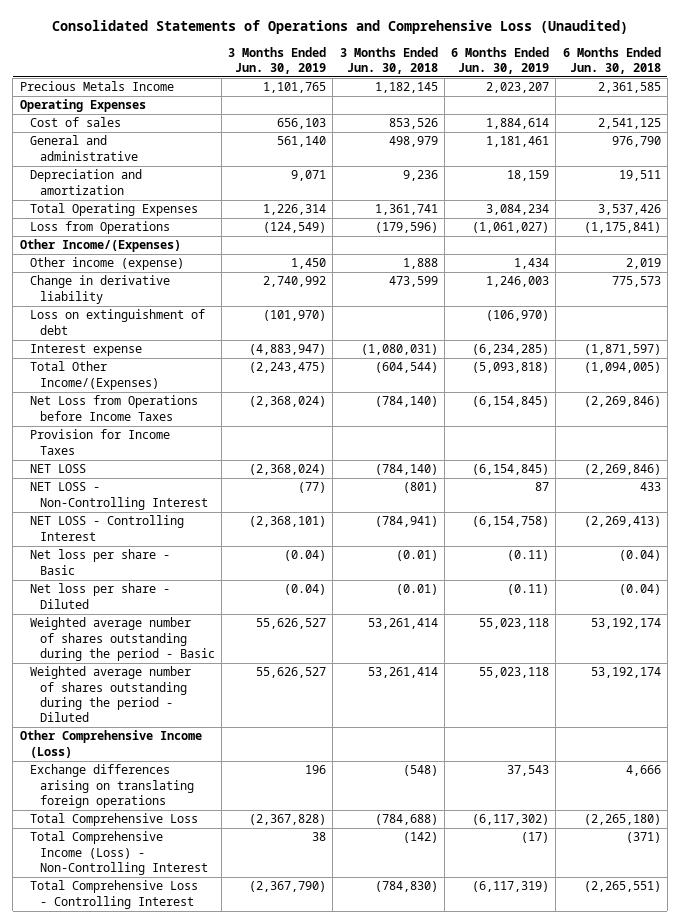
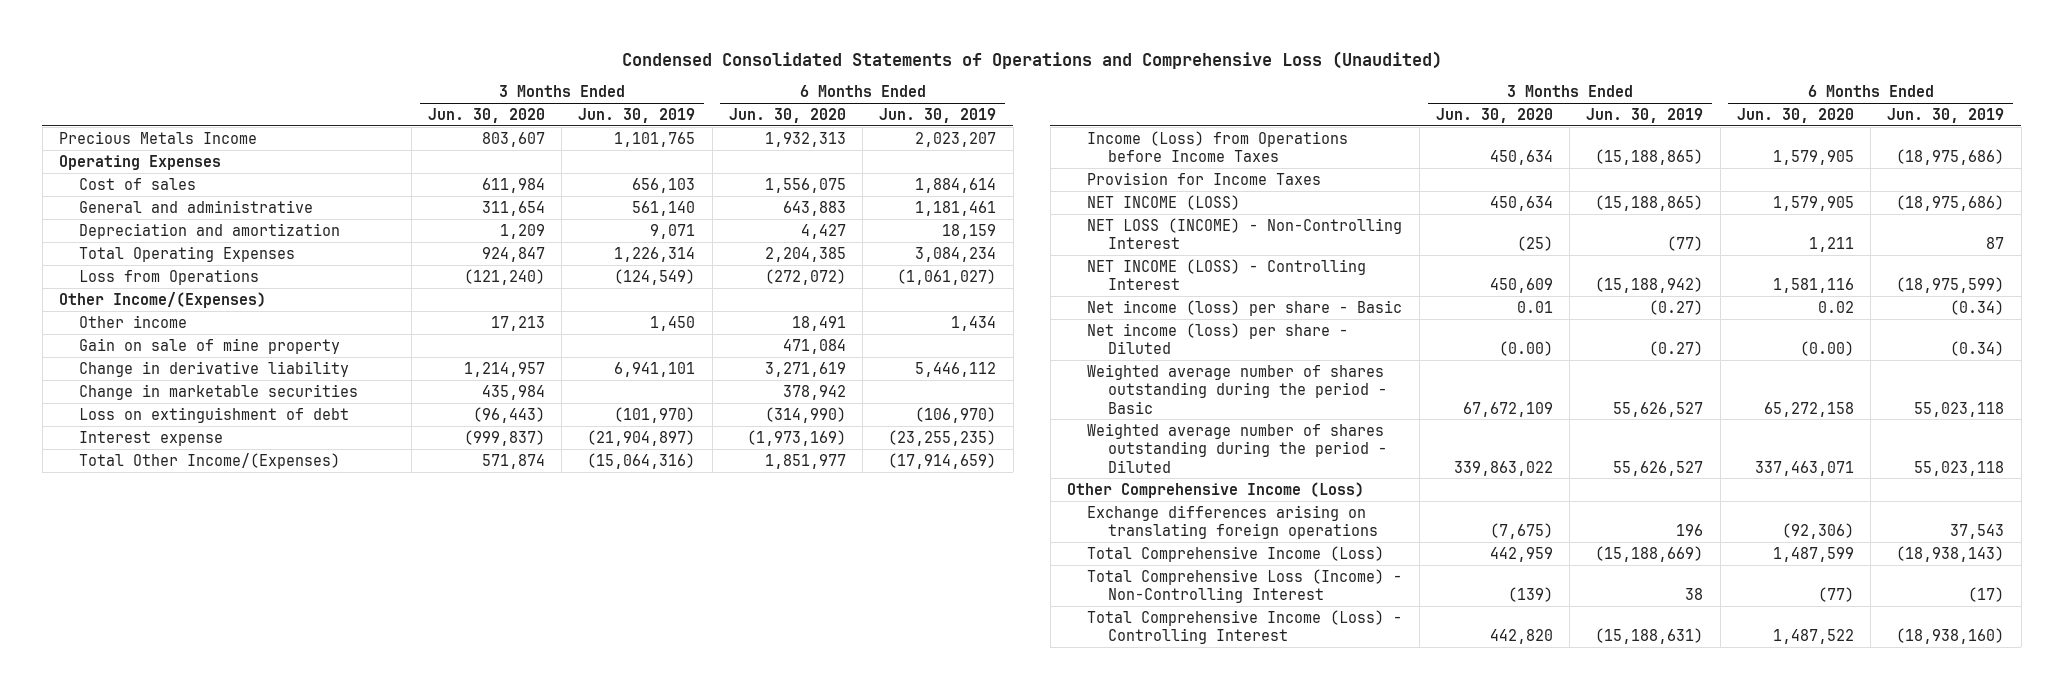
[52,20,629,35] Consolidated Statements of Operations and Comprehensive Loss (Unaudited) -> [621,50,1442,69] Condensed Consolidated Statements of Operations and Comprehensive Loss (Unaudited)
[339,46,438,75] 3 Months Ended Jun. 30, 2018 -> none
[562,46,661,75] 6 Months Ended Jun. 30, 2018 -> none
none -> [427,107,545,123] Jun. 30, 2020
none -> [728,107,846,123] Jun. 30, 2020
[29,257,184,271] Other income (expense) -> [79,314,188,328] Other income
none -> [79,337,341,354] Gain on sale of mine property
[263,276,327,288] 2,740,992 -> [614,361,696,377] 6,941,101
[486,276,550,288] 1,246,003 -> [915,361,997,377] 5,446,112
none -> [79,383,359,400] Change in marketable securities
[249,344,327,356] (4,883,947) -> [587,429,696,446] (21,904,897)
[472,344,550,356] (6,234,285) -> [888,429,997,446] (23,255,235)
[249,362,327,374] (2,243,475) -> [587,452,696,469] (15,064,316)
[472,362,550,374] (5,093,818) -> [888,452,997,469] (17,914,659)
[29,395,198,421] Net Loss from Operations before Income Taxes -> [1087,130,1349,163] Income (Loss) from Operations before Income Taxes
[249,396,327,408] (2,368,024) -> [1595,149,1704,166] (15,188,865)
[472,396,550,408] (6,154,845) -> [1896,149,2005,166] (18,975,686)
[29,464,86,474] NET LOSS -> [1087,194,1241,210] NET INCOME (LOSS)
[249,464,327,476] (2,368,024) -> [1595,194,1704,211] (15,188,865)
[472,464,550,476] (6,154,845) -> [1896,194,2005,211] (18,975,686)
[29,482,208,510] NET LOSS - Non-Controlling Interest -> [1087,217,1403,250] NET LOSS (INCOME) - Non-Controlling Interest
[29,515,184,541] NET LOSS - Controlling Interest -> [1087,258,1367,291] NET INCOME (LOSS) - Controlling Interest
[249,516,327,528] (2,368,101) -> [1595,277,1704,294] (15,188,942)
[472,516,550,528] (6,154,758) -> [1896,277,2005,294] (18,975,599)
[29,549,170,575] Net loss per share - Basic -> [1087,299,1403,316] Net income (loss) per share - Basic
[284,550,327,562] (0.04) -> [1649,299,1704,315] (0.27)
[507,550,550,562] (0.11) -> [1950,299,2005,315] (0.34)
[29,583,170,609] Net loss per share - Diluted -> [1087,322,1349,355] Net income (loss) per share - Diluted
[284,584,327,596] (0.04) -> [1649,341,1704,357] (0.27)
[507,584,550,596] (0.11) -> [1950,341,2005,357] (0.34)
[29,813,198,827] Total Comprehensive Loss -> [1087,545,1385,562] Total Comprehensive Income (Loss)
[249,814,327,826] (2,367,828) -> [1595,545,1704,562] (15,188,669)
[472,814,550,826] (6,117,302) -> [1896,545,2005,562] (18,938,143)
[29,831,208,875] Total Comprehensive Income (Loss) - Non-Controlling Interest -> [1087,568,1403,604] Total Comprehensive Loss (Income) - Non-Controlling Interest
[29,880,198,909] Total Comprehensive Loss - Controlling Interest -> [1087,609,1403,645] Total Comprehensive Income (Loss) - Controlling Interest
[249,881,327,893] (2,367,790) -> [1595,628,1704,645] (15,188,631)
[472,881,550,893] (6,117,319) -> [1896,628,2005,645] (18,938,160)

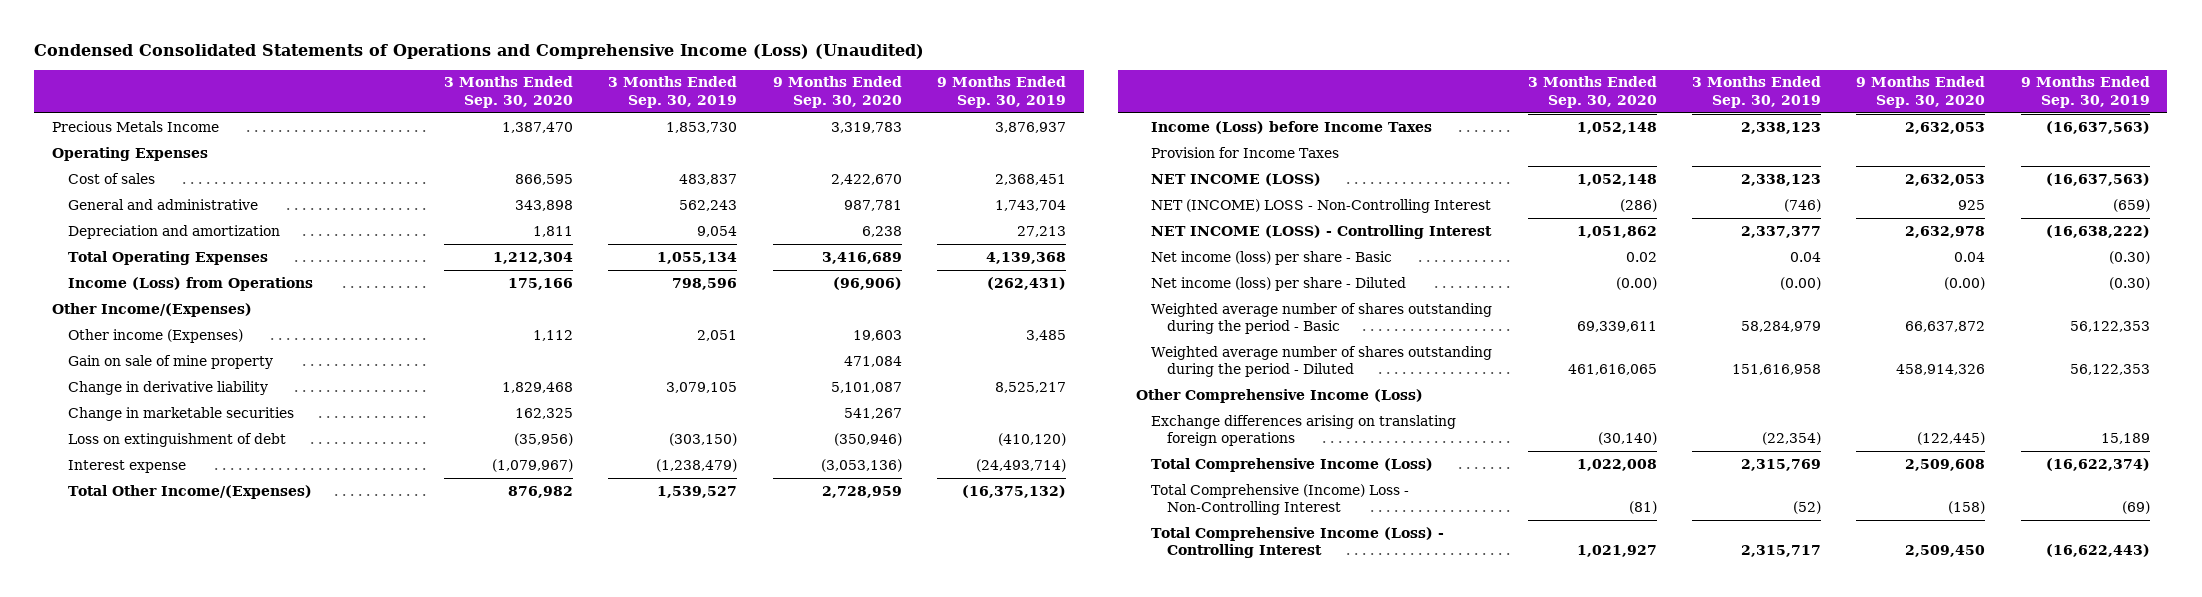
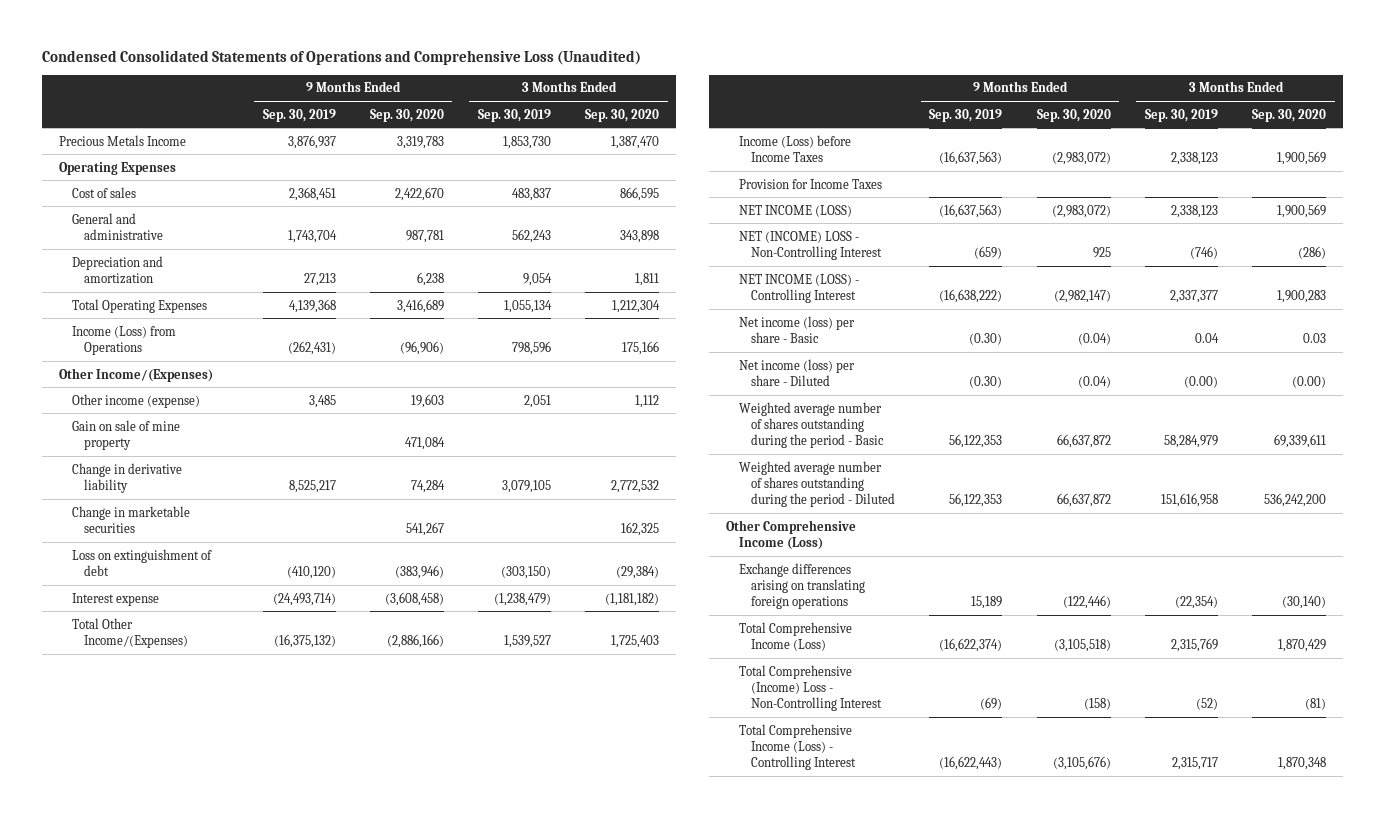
[34,43,925,59] Condensed Consolidated Statements of Operations and Comprehensive Income (Loss) (Unaudited) -> [41,49,641,65] Condensed Consolidated Statements of Operations and Comprehensive Loss (Unaudited)
[67,328,243,343] Other income (Expenses) -> [71,393,200,408] Other income (expense)
[502,381,574,393] 1,829,468 -> [611,479,660,493] 2,772,532
[830,381,902,393] 5,101,087 -> [410,479,445,493] 74,284
[514,432,574,446] (35,956) -> [616,565,660,579] (29,384)
[833,432,902,446] (350,946) -> [394,564,444,579] (383,946)
[492,458,574,472] (1,079,967) -> [605,592,660,606] (1,181,182)
[820,458,902,472] (3,053,136) -> [384,591,444,606] (3,608,458)
[508,485,574,498] 876,982 -> [611,634,660,648] 1,725,403
[821,485,902,498] 2,728,959 -> [386,633,444,648] (2,886,166)
[1576,121,1657,134] 1,052,148 -> [1277,150,1327,165] 1,900,569
[1905,121,1986,134] 2,632,053 -> [1051,151,1111,165] (2,983,072)
[1576,173,1657,186] 1,052,148 -> [1277,203,1327,218] 1,900,569
[1905,173,1986,186] 2,632,053 -> [1051,204,1111,218] (2,983,072)
[1576,225,1657,238] 1,051,862 -> [1277,289,1327,303] 1,900,283
[1905,225,1986,238] 2,632,978 -> [1053,289,1111,303] (2,982,147)
[1625,251,1657,262] 0.02 -> [1303,332,1327,343] 0.03
[1954,251,1986,262] 0.04 -> [1077,332,1111,345] (0.04)
[1944,276,1986,290] (0.00) -> [1077,375,1111,388] (0.04)
[1567,364,1657,376] 461,616,065 -> [1264,493,1327,508] 536,242,200
[1896,364,1986,376] 458,914,326 -> [1056,493,1111,508] 66,637,872
[1917,432,1986,446] (122,445) -> [1062,595,1111,610] (122,446)
[1576,458,1657,471] 1,022,008 -> [1278,638,1327,652] 1,870,429
[1905,458,1986,471] 2,509,608 -> [1053,638,1111,652] (3,105,518)
[1576,545,1657,558] 1,021,927 -> [1278,757,1327,771] 1,870,348
[1905,545,1986,558] 2,509,450 -> [1052,756,1111,771] (3,105,676)

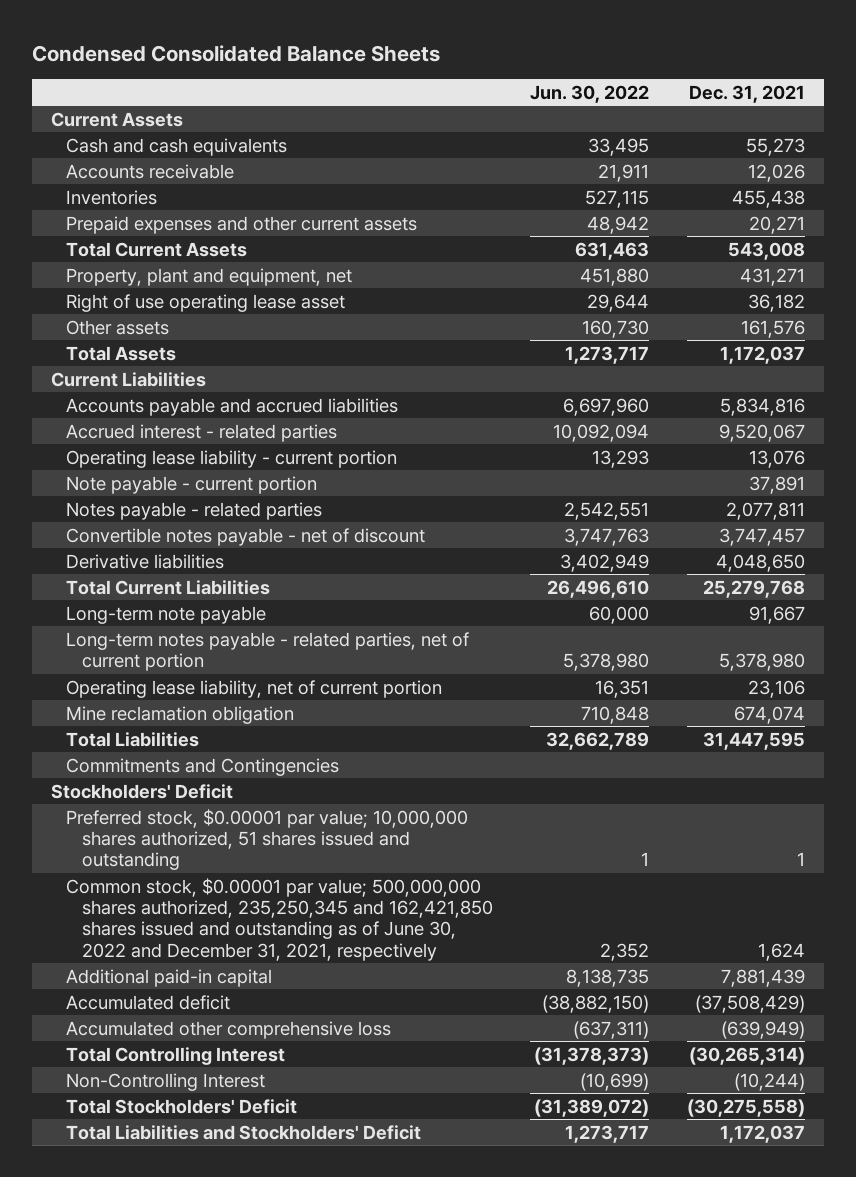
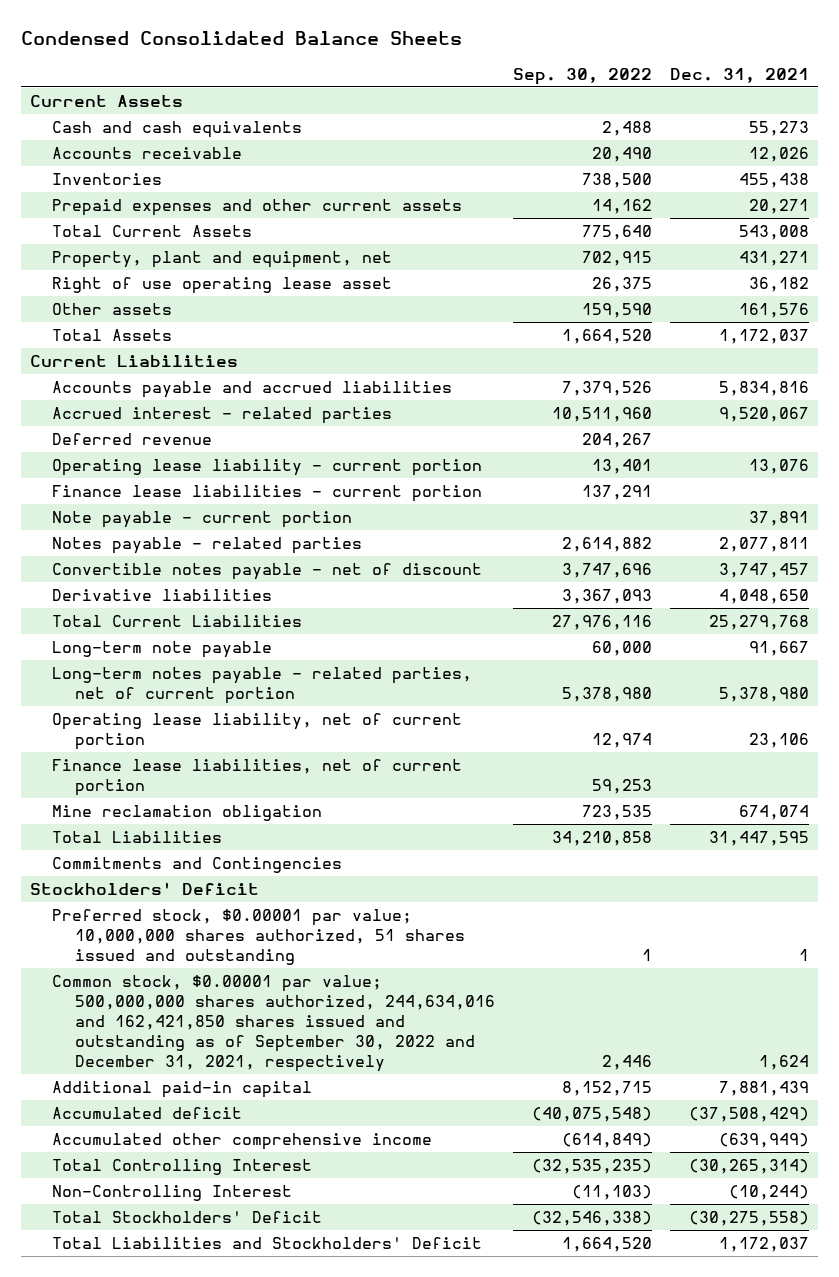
[530,84,650,103] Jun. 30, 2022 -> none
none -> [512,67,652,85] Sep. 30, 2022
none -> [52,433,213,446] Deferred revenue
none -> [52,485,483,503] Finance lease liabilities - current portion
none -> [52,759,463,797] Finance lease liabilities, net of current portion
[66,877,493,961] Common stock, $0.00001 par value; 500,000,000 shares authorized, 235,250,345 and 162,421,850 shares issued and outstanding as of June 30, 2022 and December 31, 2021, respectively -> [52,975,495,1073] Common stock, $0.00001 par value; 500,000,000 shares authorized, 244,634,016 and 162,421,850 shares issued and outstanding as of September 30, 2022 and December 31, 2021, respectively
[66,1020,392,1039] Accumulated other comprehensive loss -> [52,1133,433,1151] Accumulated other comprehensive income

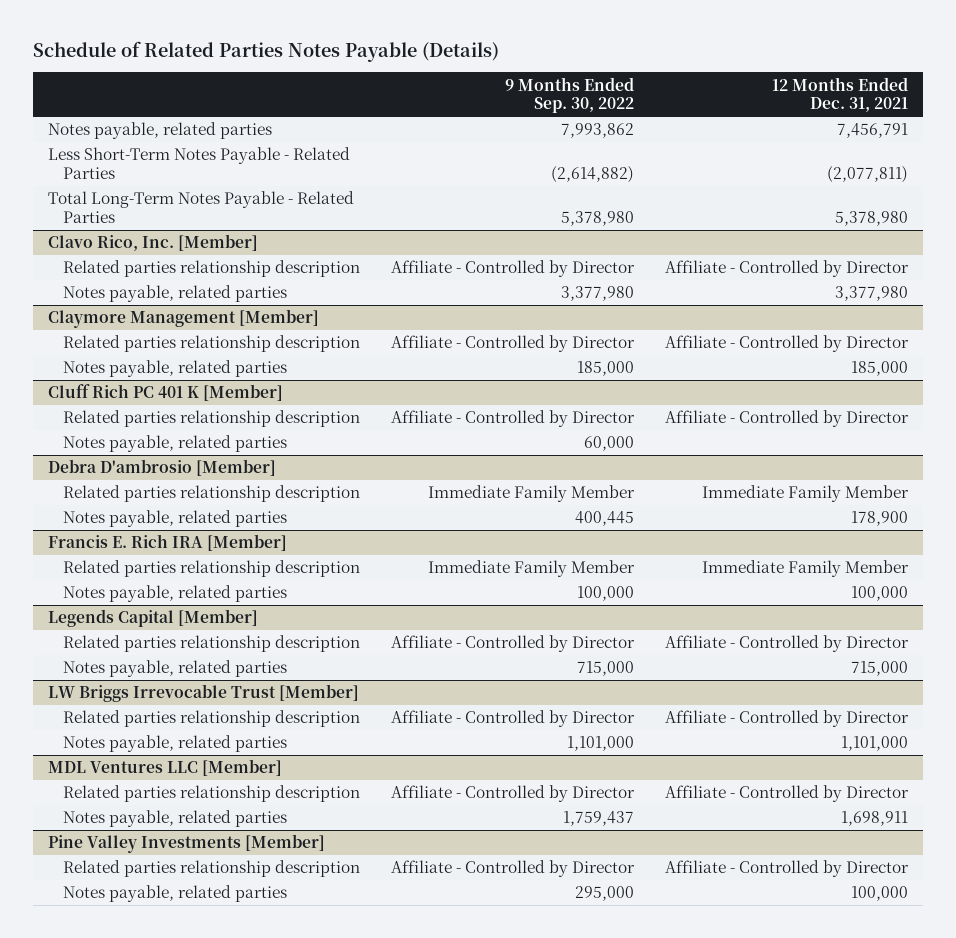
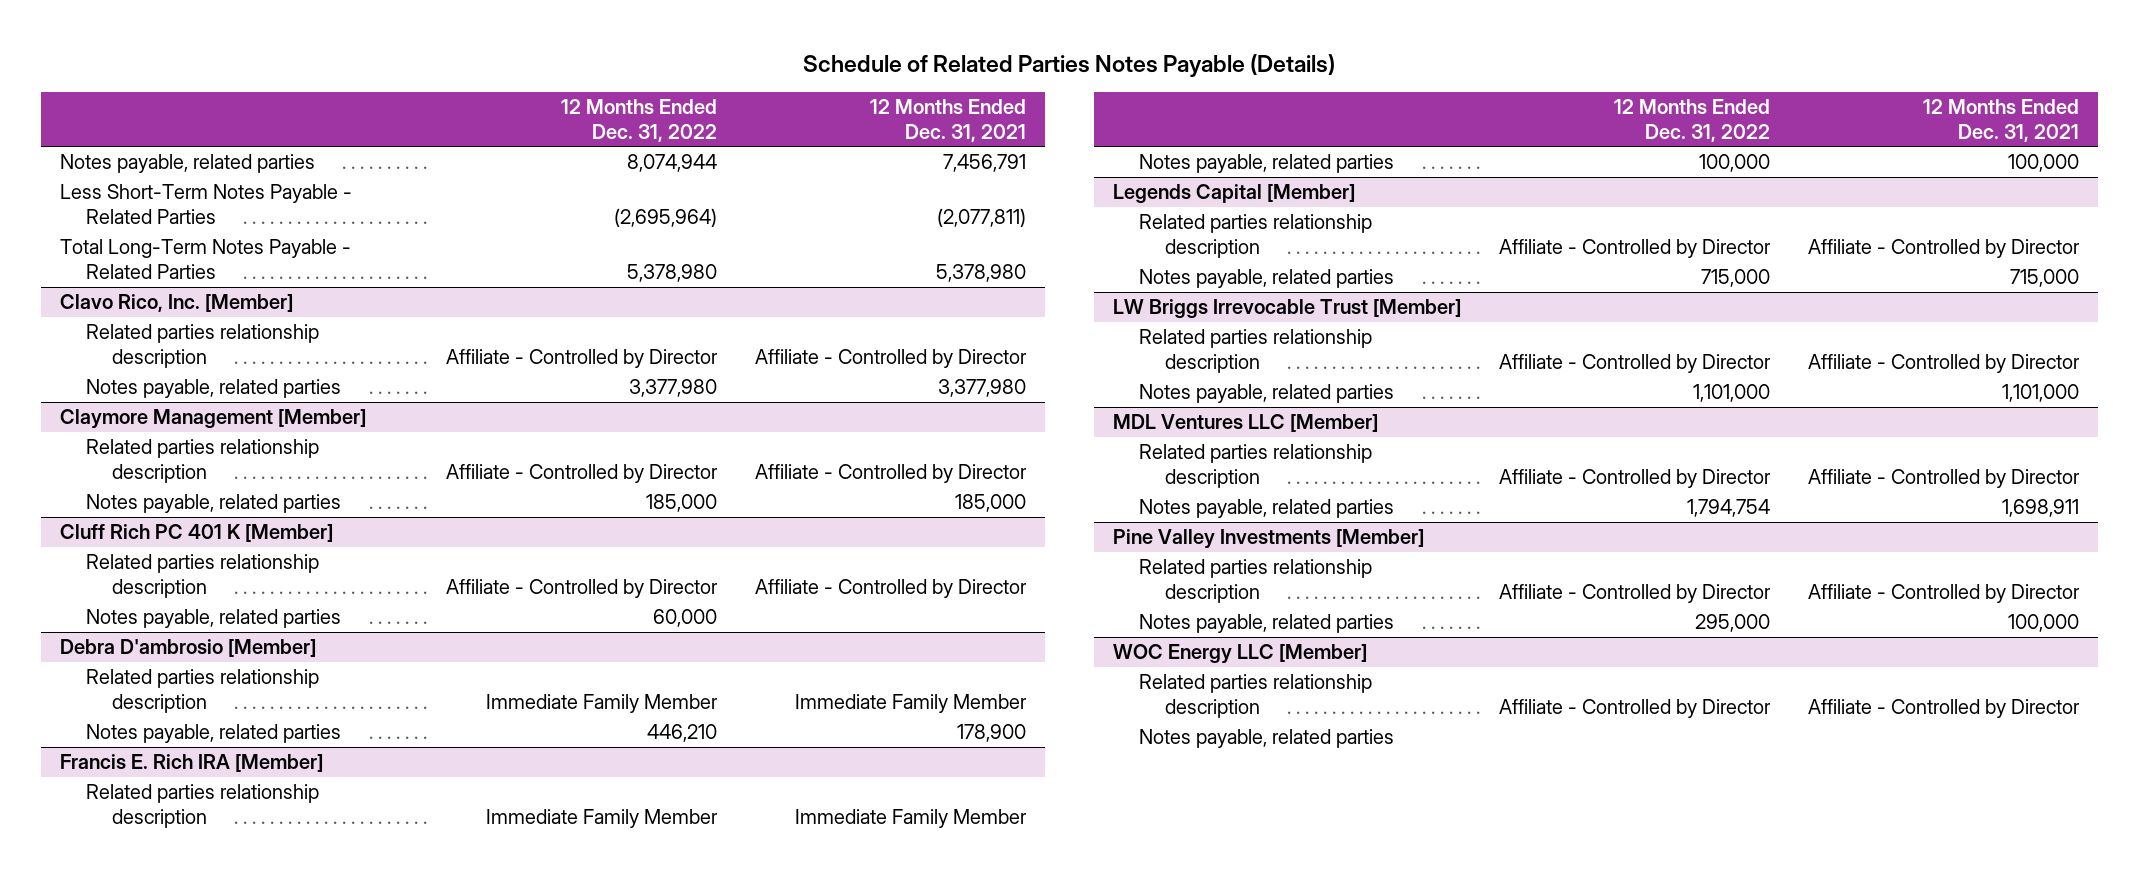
[505,76,635,114] 9 Months Ended Sep. 30, 2022 -> none
none -> [560,98,717,142] 12 Months Ended Dec. 31, 2022
none -> [1113,644,1368,665] WOC Energy LLC [Member]
none -> [1139,674,1373,719] Related parties relationship description
none -> [1139,729,1395,749] Notes payable, related parties

